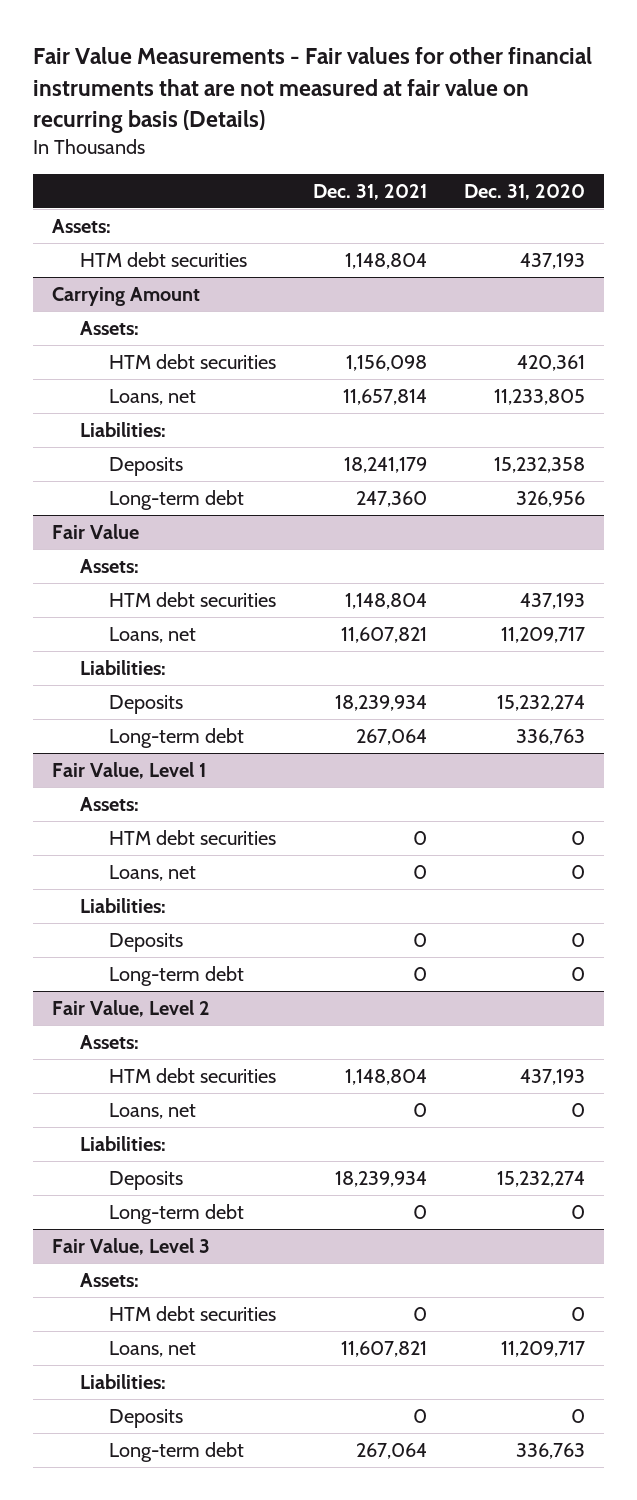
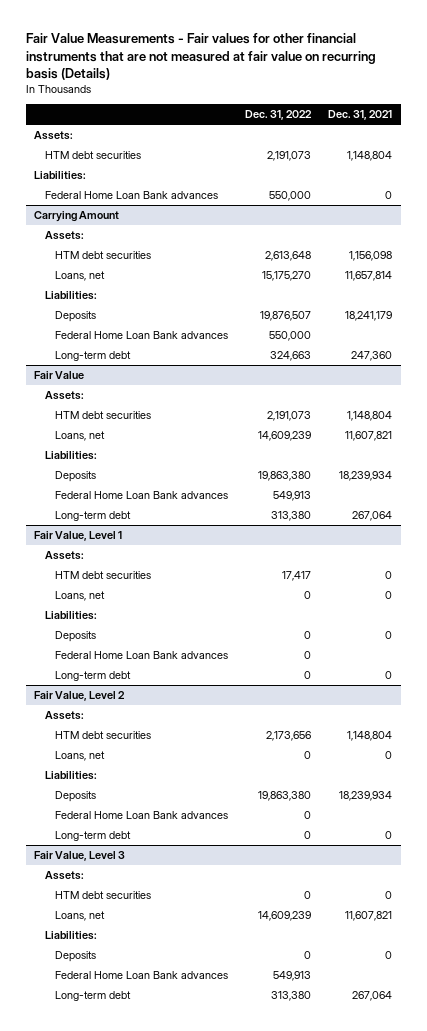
[464,183,586,200] Dec. 31, 2020 -> none
none -> [245,110,313,121] Dec. 31, 2022
none -> [34,171,87,181] Liabilities:
none -> [44,191,218,200] Federal Home Loan Bank advances
none -> [55,331,229,340] Federal Home Loan Bank advances
none -> [55,491,229,500] Federal Home Loan Bank advances
none -> [55,651,229,660] Federal Home Loan Bank advances
none -> [55,811,229,820] Federal Home Loan Bank advances
none -> [55,971,229,980] Federal Home Loan Bank advances

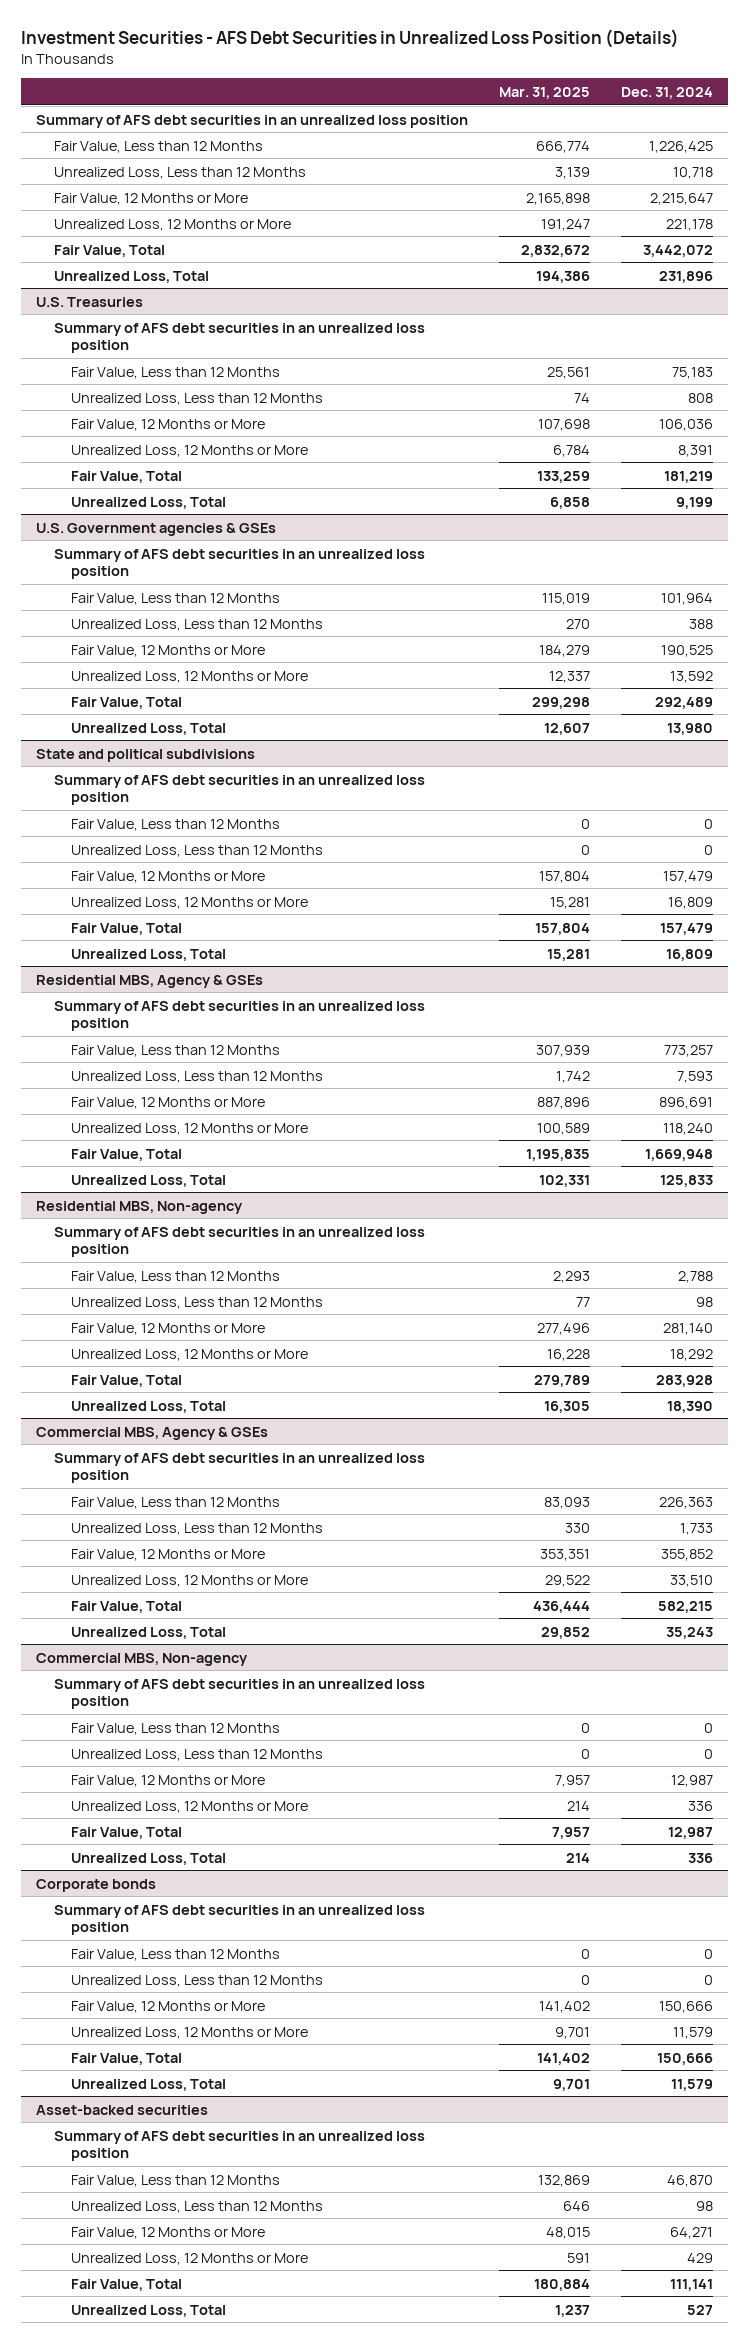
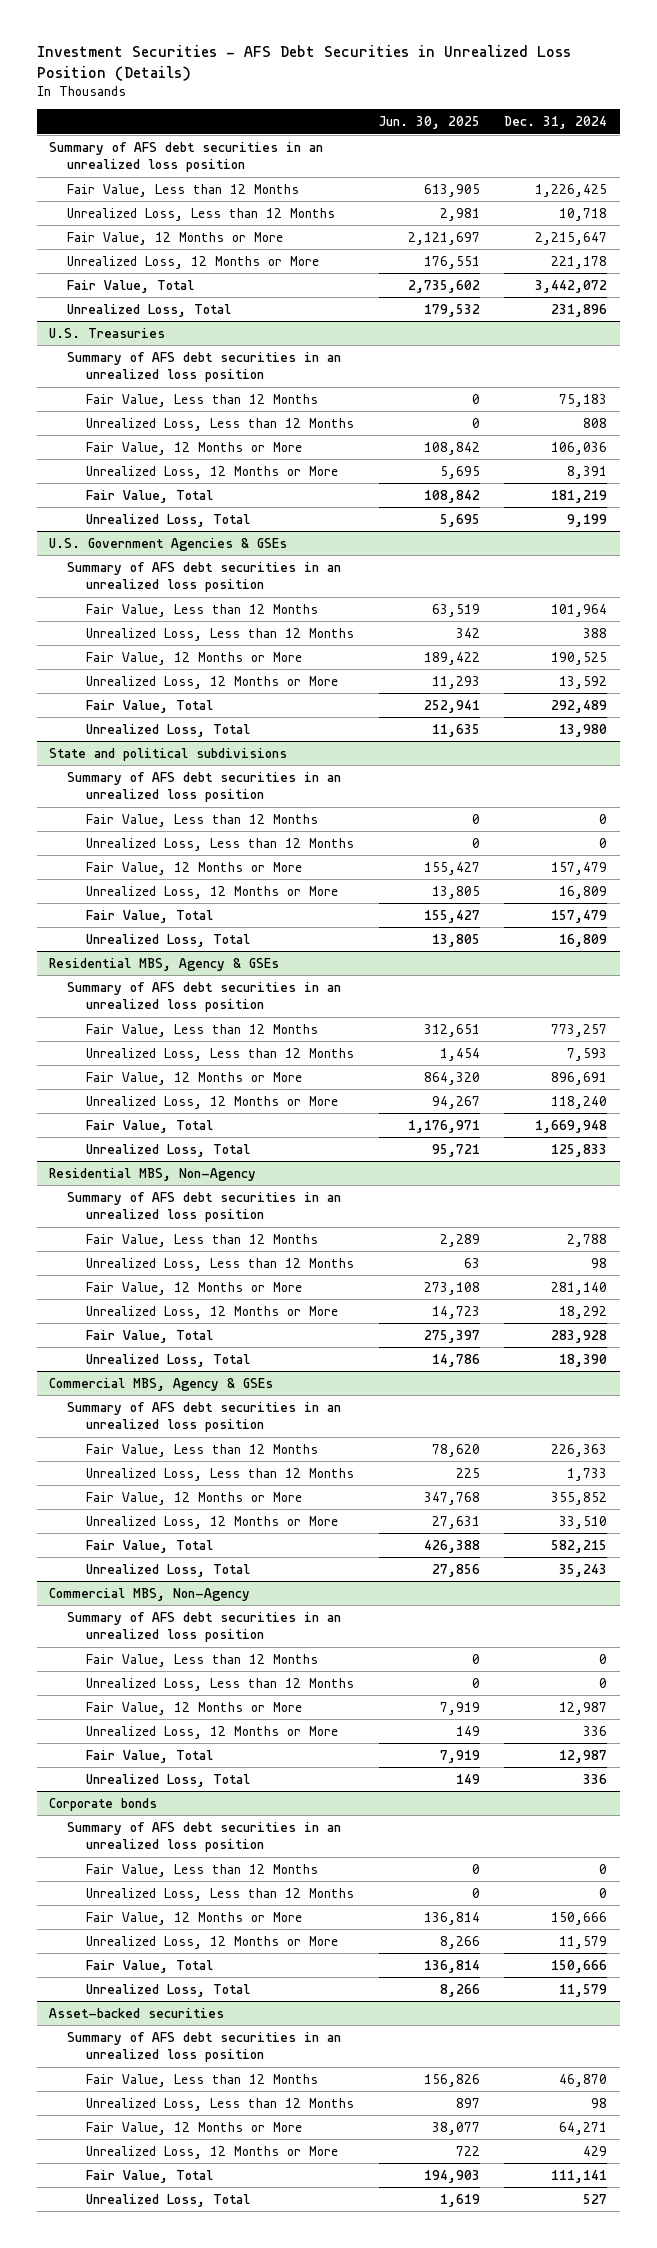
[499,86,591,99] Mar. 31, 2025 -> none
none -> [378,116,480,130] Jun. 30, 2025
[36,522,277,536] U.S. Government agencies & GSEs -> [49,537,288,551] U.S. Government Agencies & GSEs
[36,1200,244,1214] Residential MBS, Non-agency -> [49,1167,257,1181] Residential MBS, Non-Agency
[36,1652,249,1666] Commercial MBS, Non-agency -> [49,1587,251,1601] Commercial MBS, Non-Agency

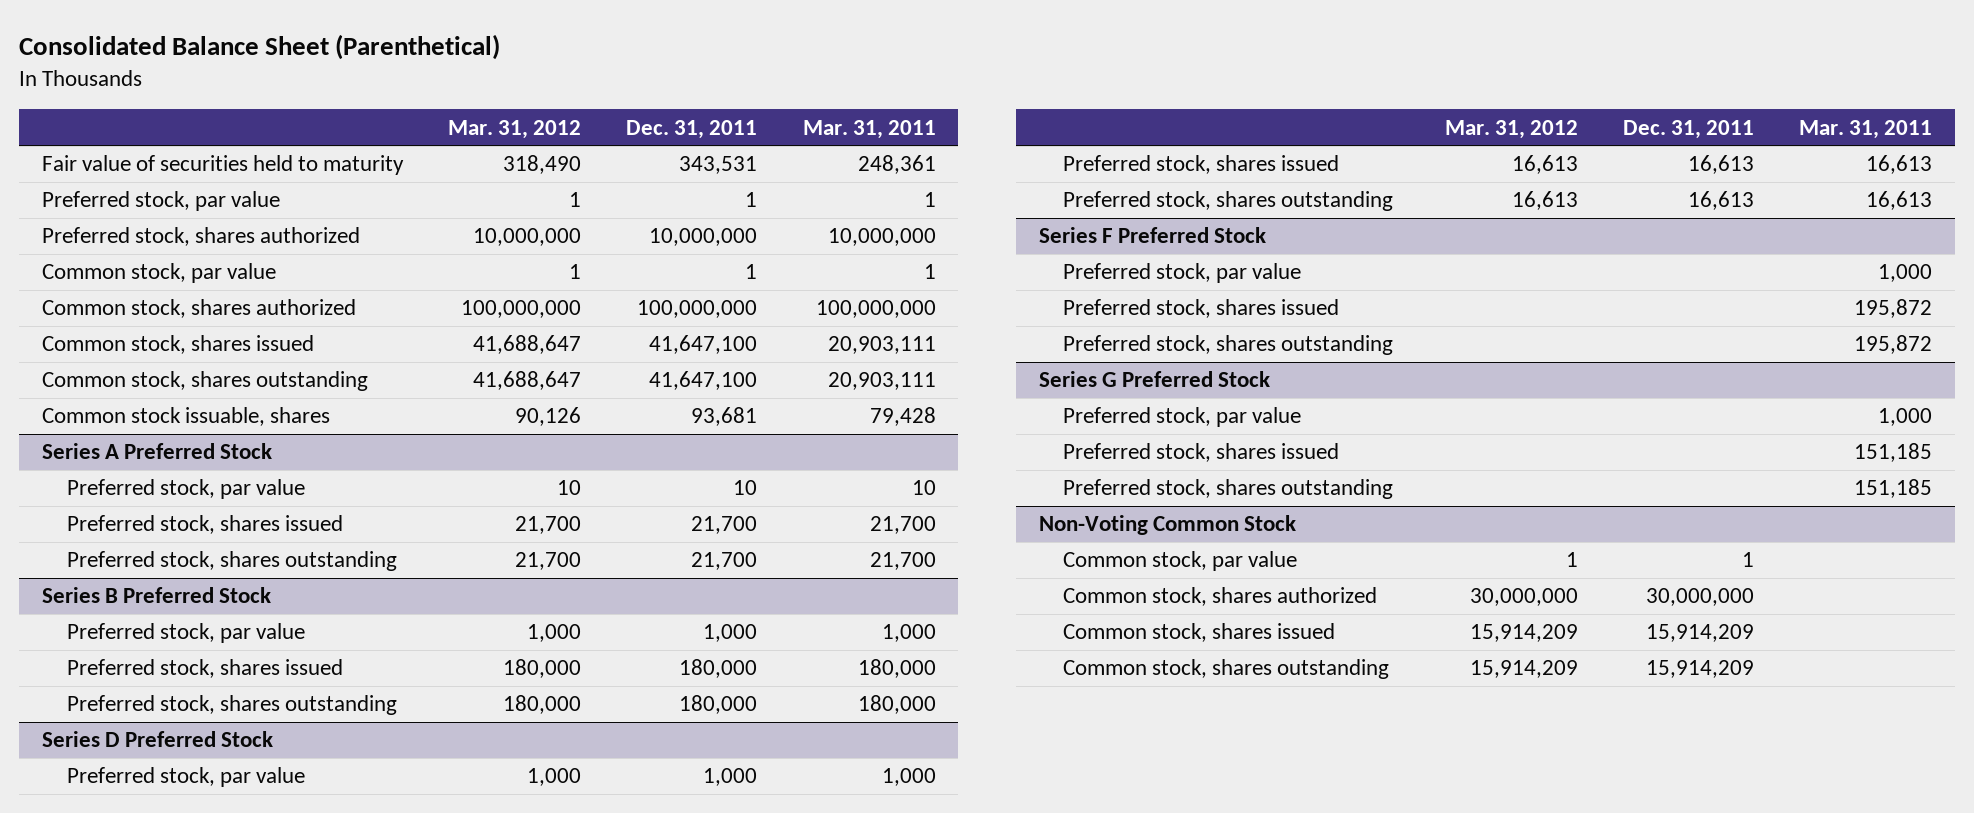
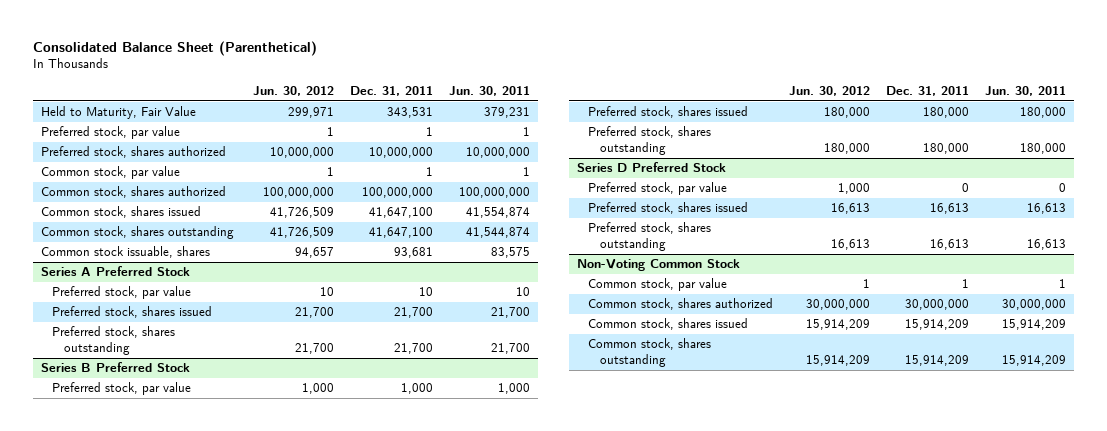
[448,119,582,139] Mar. 31, 2012 -> none
[802,119,936,139] Mar. 31, 2011 -> none
none -> [253,85,335,96] Jun. 30, 2012
none -> [449,85,531,96] Jun. 30, 2011
[41,155,404,176] Fair value of securities held to maturity -> [40,106,196,120] Held to Maturity, Fair Value
[703,768,758,787] 1,000 -> [962,183,970,193] 0
[1038,227,1266,244] Series F Preferred Stock -> none
[1063,263,1302,284] Preferred stock, par value -> none
[1063,299,1340,319] Preferred stock, shares issued -> none
[1063,335,1394,356] Preferred stock, shares outstanding -> none
[1038,371,1270,388] Series G Preferred Stock -> none
[1063,407,1302,428] Preferred stock, par value -> none
[1063,443,1340,463] Preferred stock, shares issued -> none
[1063,479,1394,500] Preferred stock, shares outstanding -> none

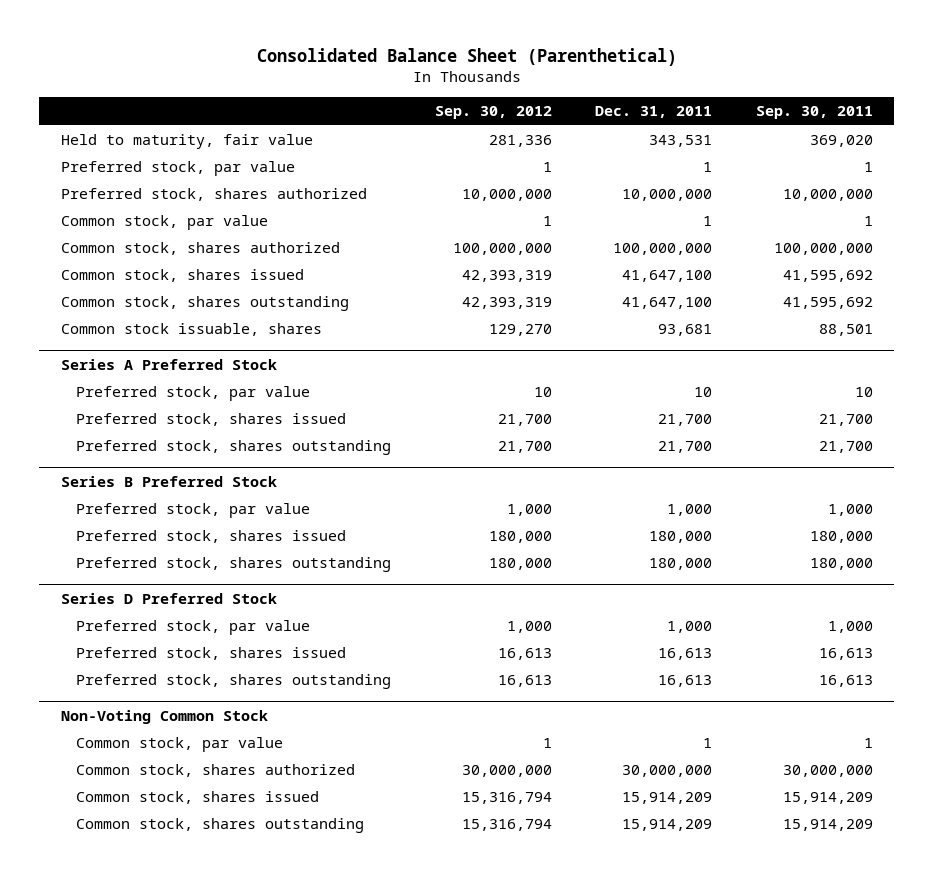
[253,85,335,96] Jun. 30, 2012 -> none
[449,85,531,96] Jun. 30, 2011 -> none
none -> [434,106,552,120] Sep. 30, 2012
none -> [755,106,873,120] Sep. 30, 2011
[40,106,196,120] Held to Maturity, Fair Value -> [60,133,313,149] Held to maturity, fair value
[962,183,970,193] 0 -> [667,620,713,633] 1,000

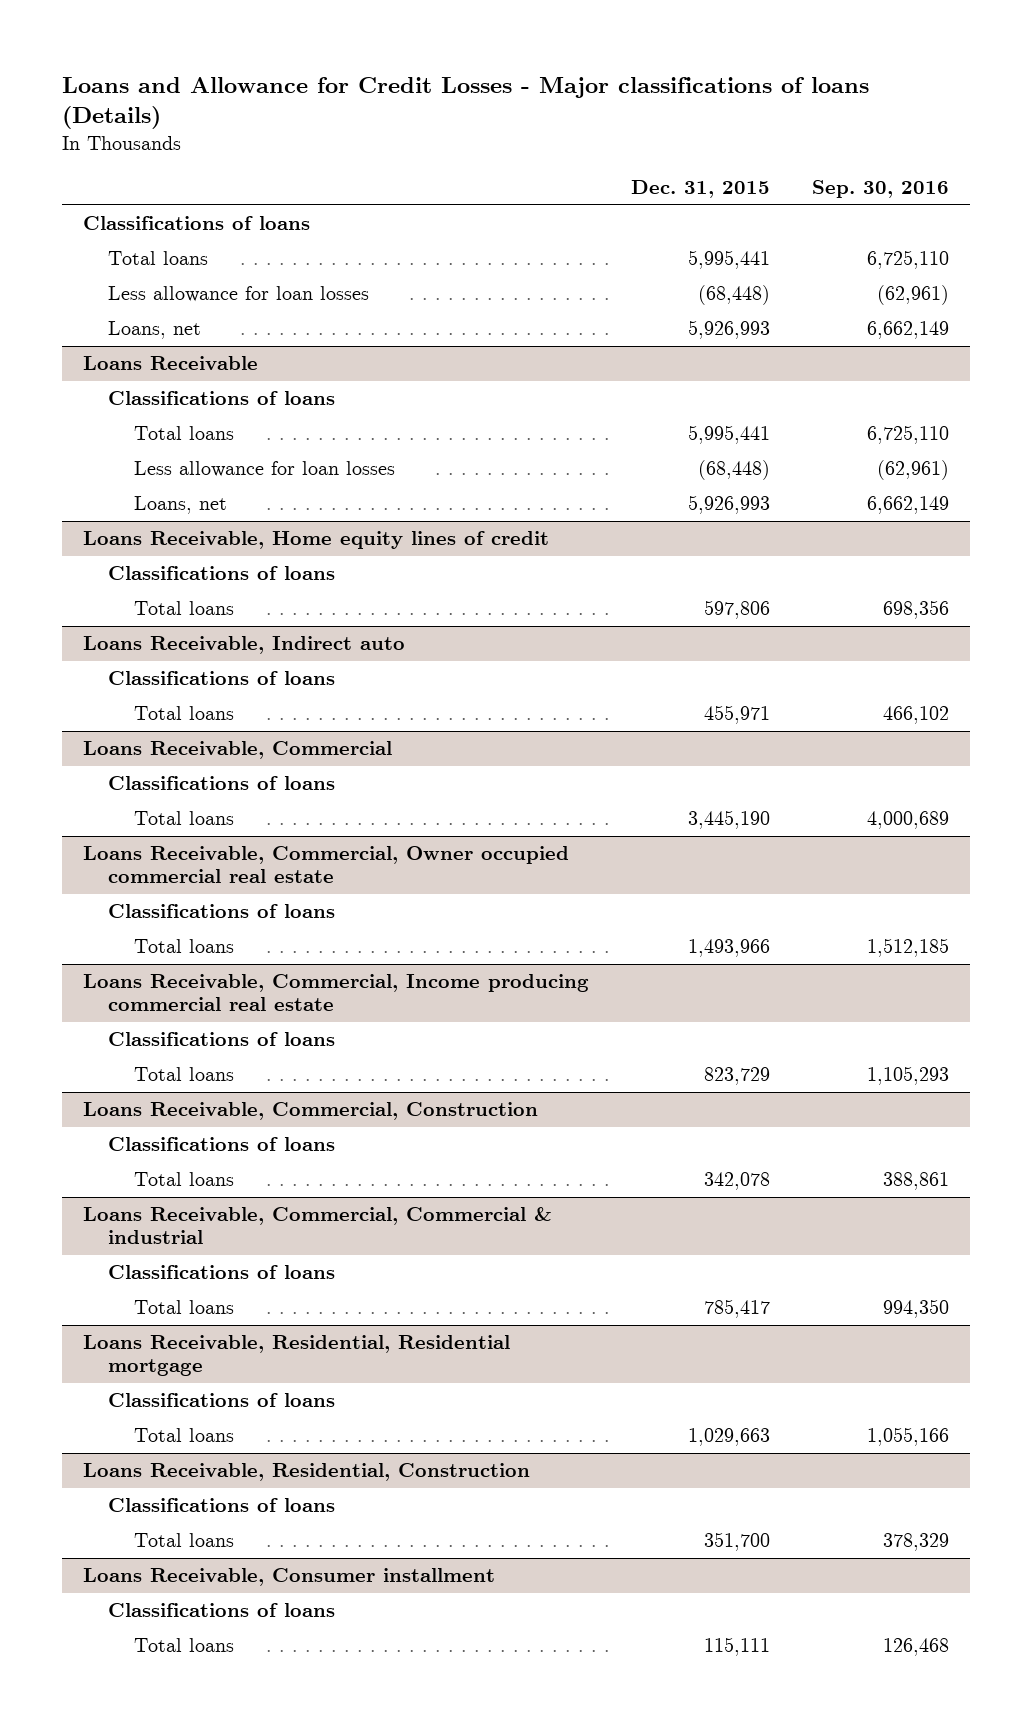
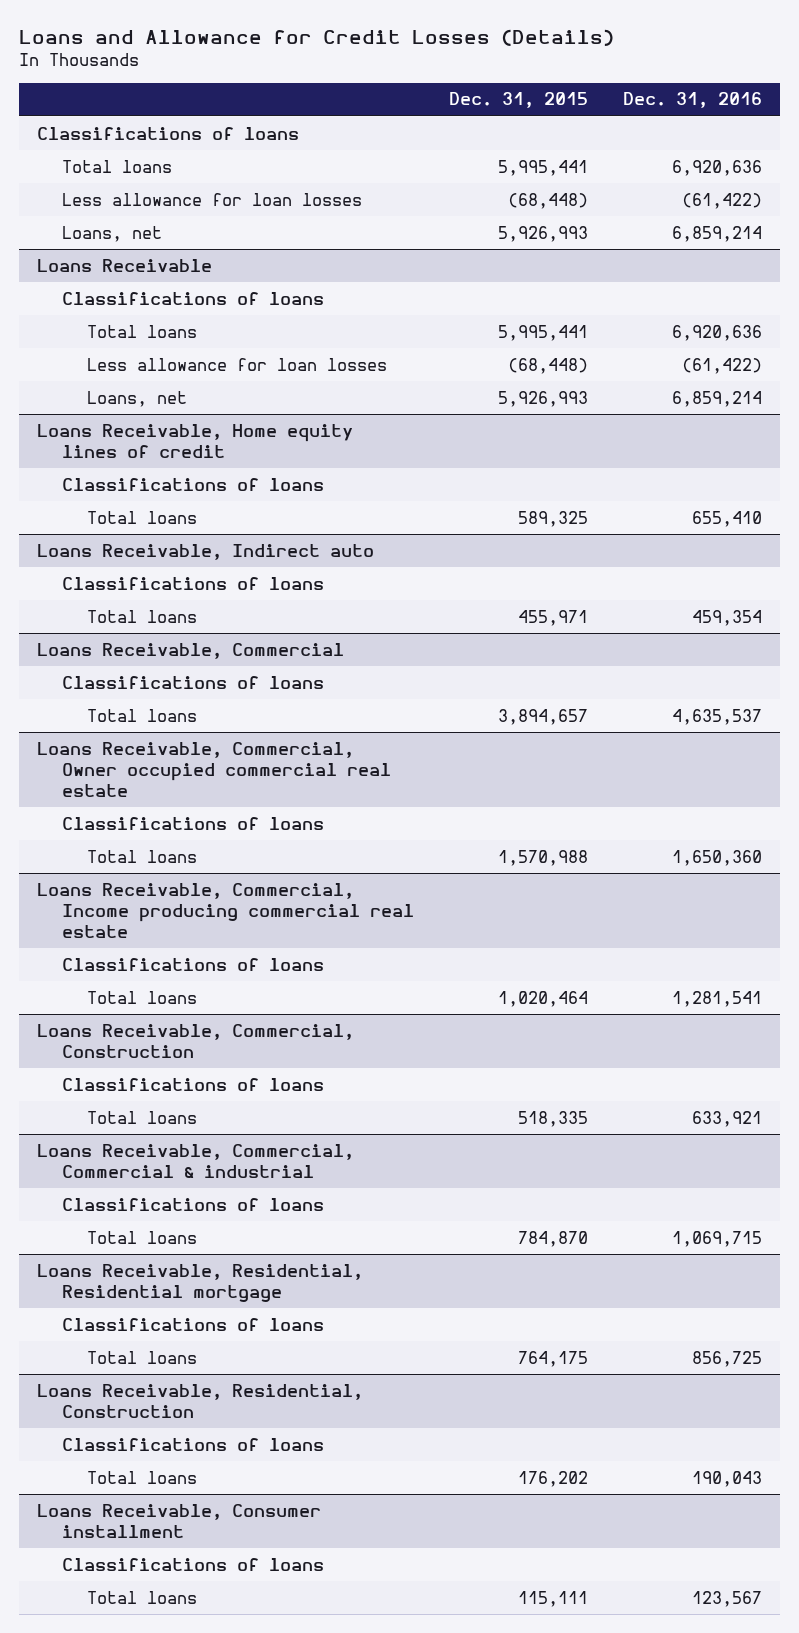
[62,76,870,130] Loans and Allowance for Credit Losses - Major classifications of loans (Details) -> [18,29,614,47] Loans and Allowance for Credit Losses (Details)
[811,179,949,198] Sep. 30, 2016 -> none
none -> [623,92,763,109] Dec. 31, 2016
[703,600,770,620] 597,806 -> [518,510,589,527] 589,325
[687,810,770,830] 3,445,190 -> [498,708,589,725] 3,894,657
[687,939,770,958] 1,493,966 -> [498,849,589,866] 1,570,988
[703,1067,770,1086] 823,729 -> [498,990,589,1007] 1,020,464
[703,1172,770,1191] 342,078 -> [518,1110,589,1127] 518,335
[703,1299,770,1319] 785,417 -> [518,1230,589,1247] 784,870
[687,1428,770,1447] 1,029,663 -> [518,1350,589,1367] 764,175
[703,1532,770,1552] 351,700 -> [518,1470,589,1487] 176,202

